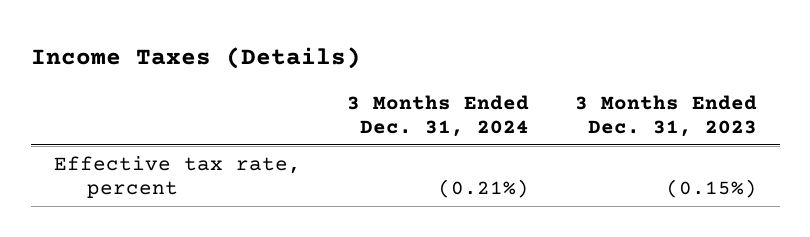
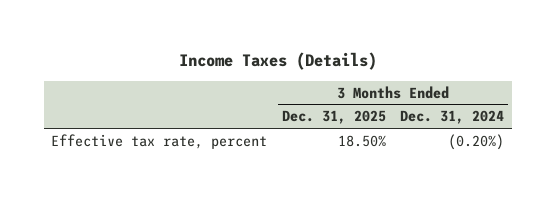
[574,94,757,138] 3 Months Ended Dec. 31, 2023 -> none
none -> [281,110,386,125] Dec. 31, 2025
[437,179,529,199] (0.21%) -> [448,133,505,150] (0.20%)

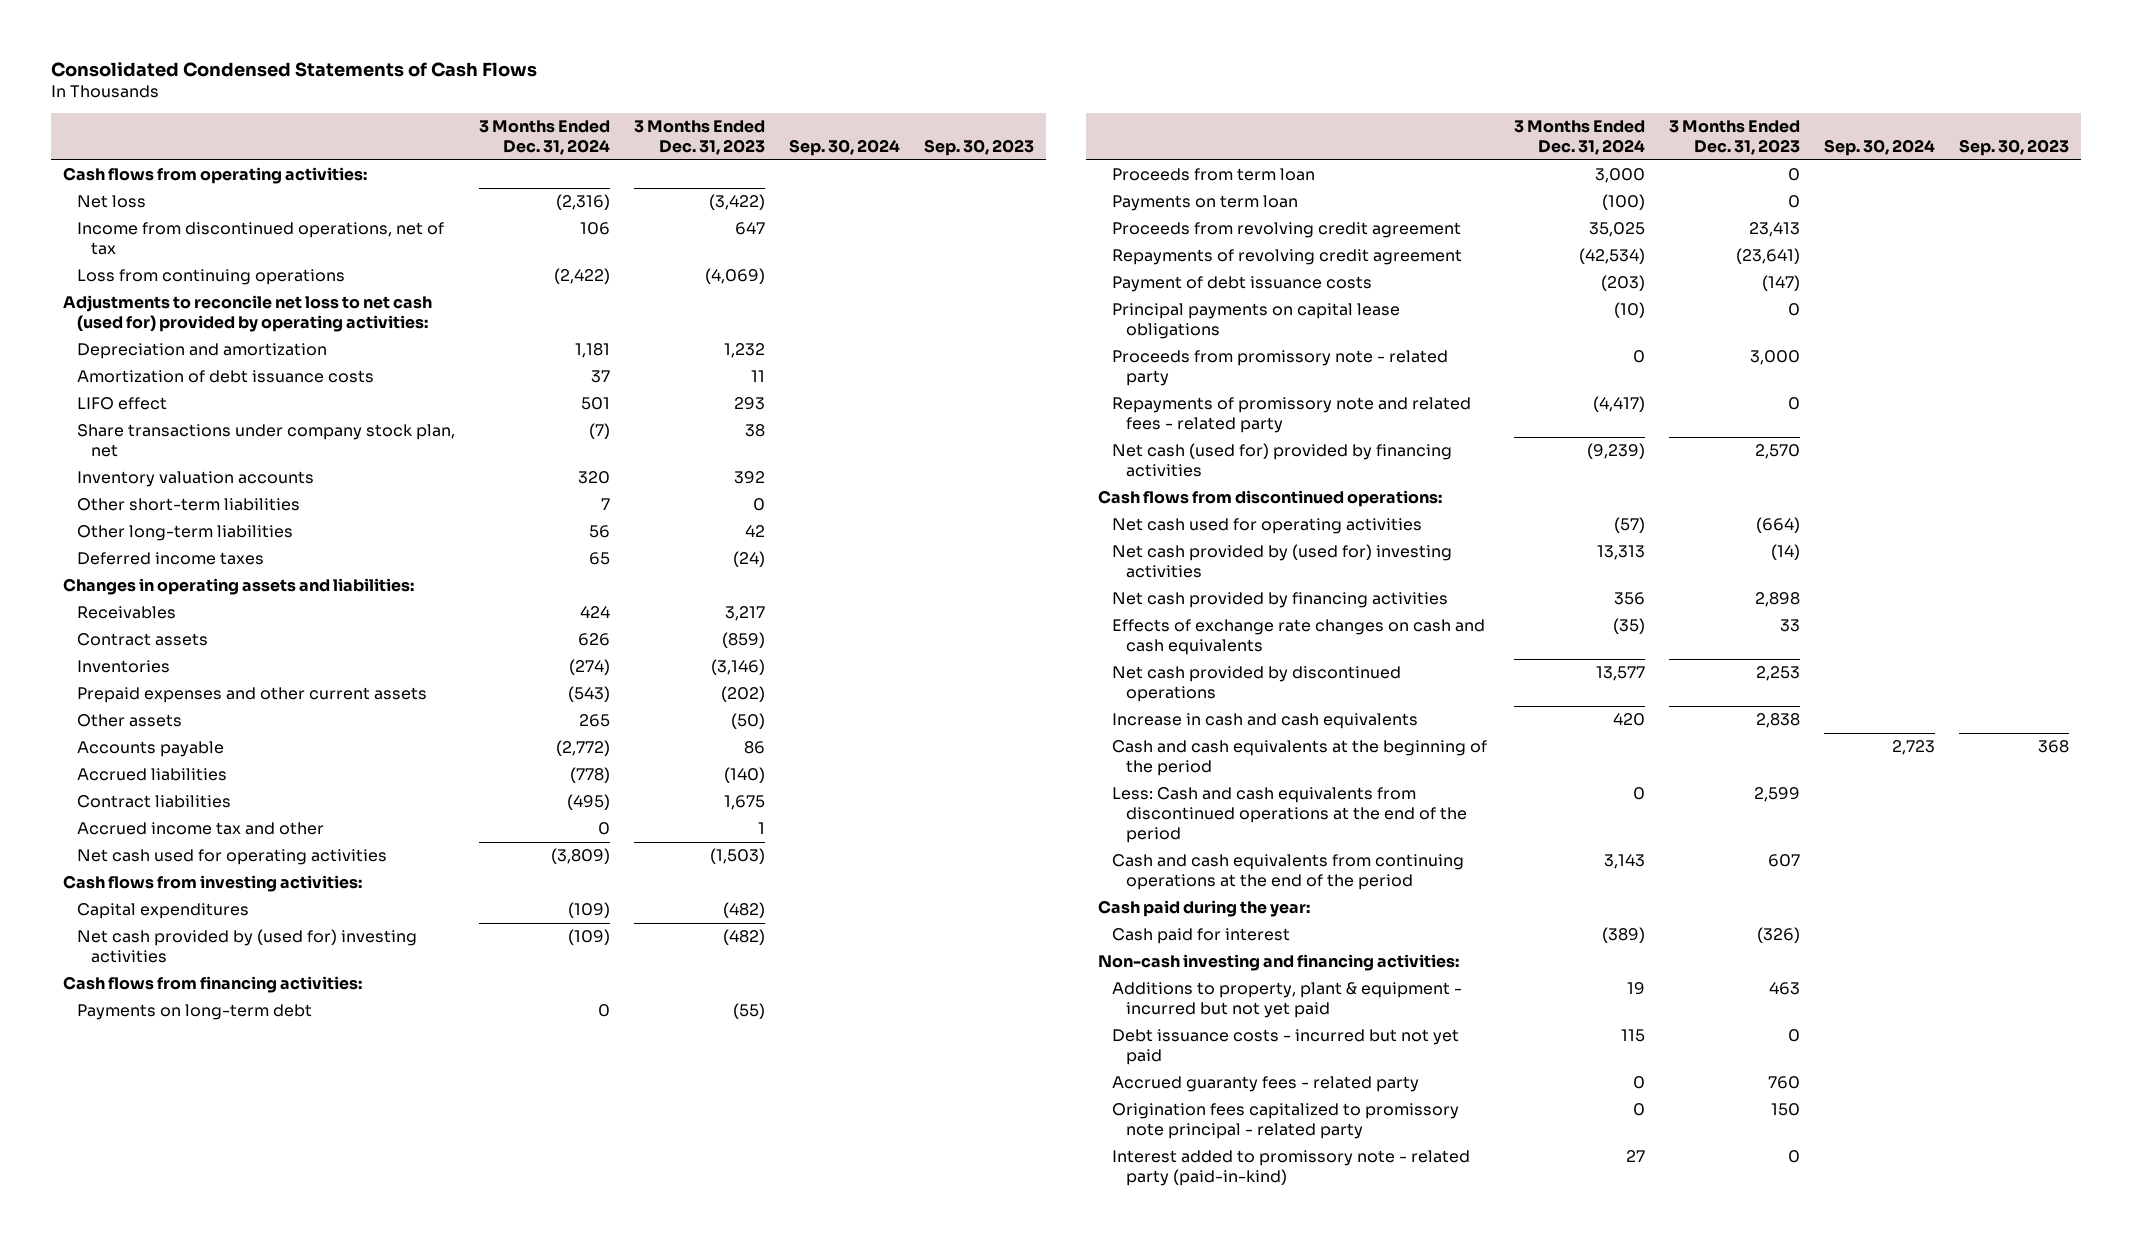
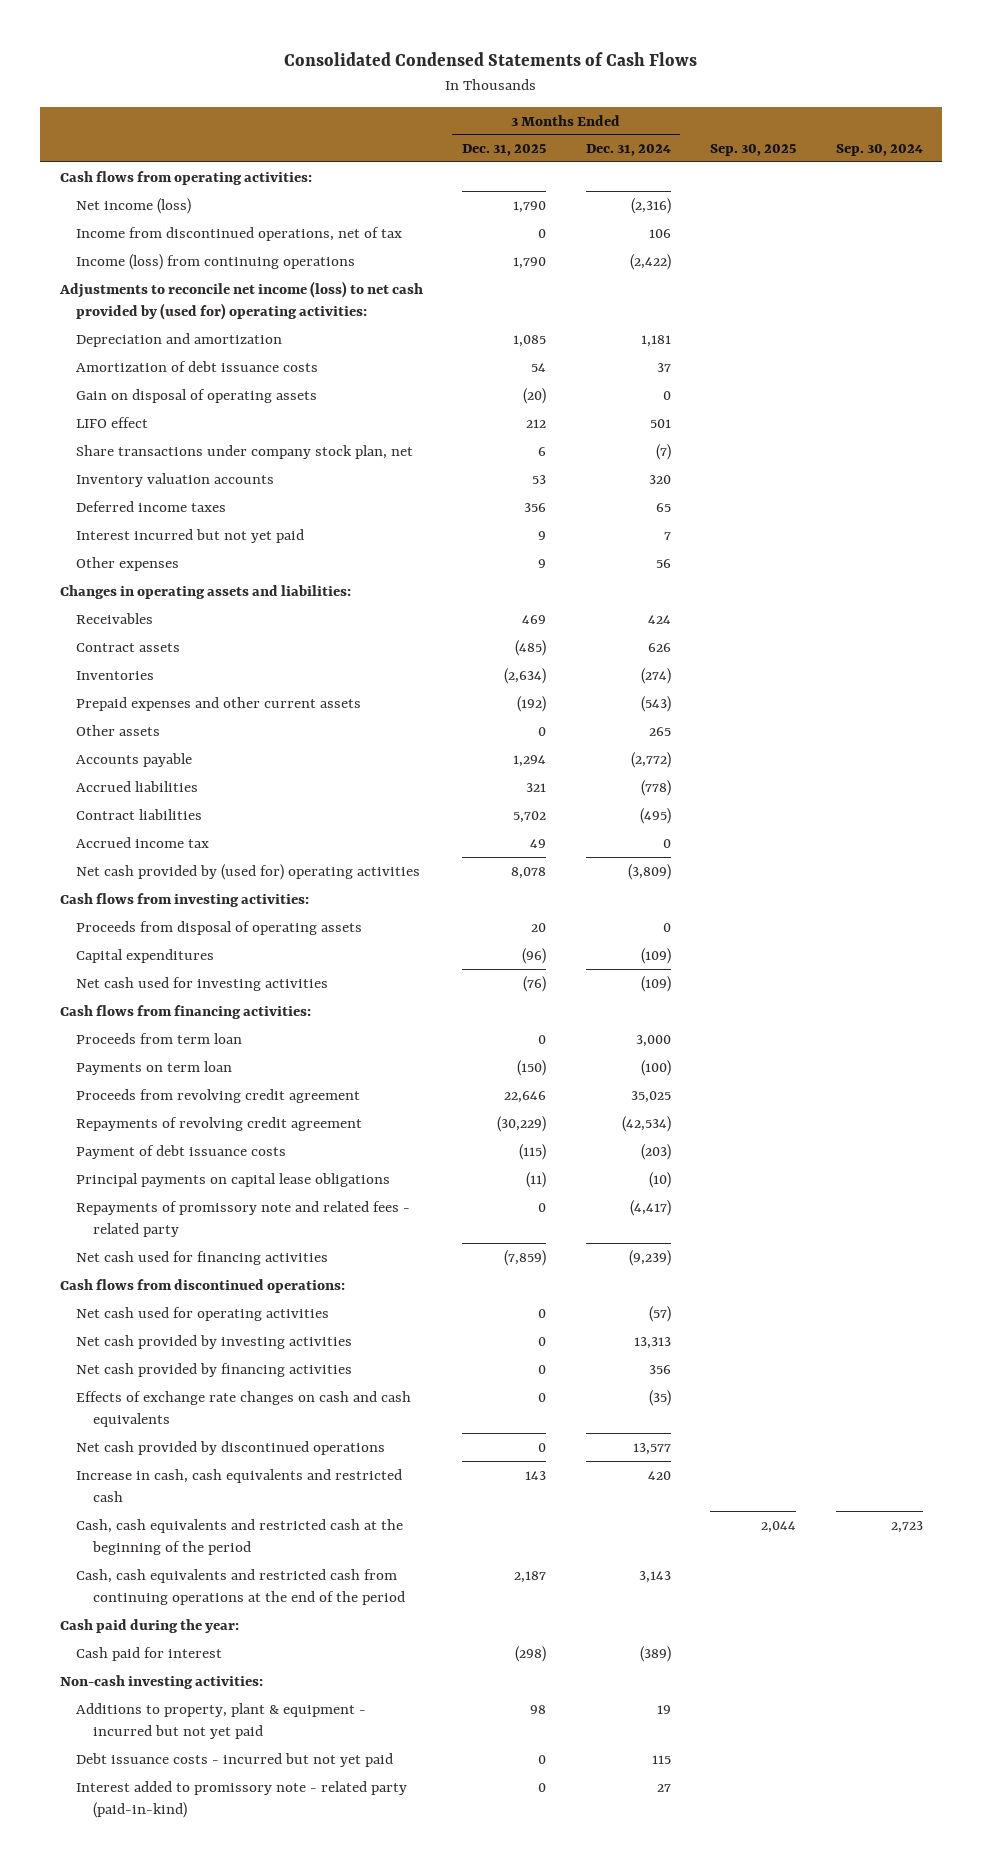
[634,120,766,156] 3 Months Ended Dec. 31, 2023 -> none
[924,139,1035,157] Sep. 30, 2023 -> none
none -> [462,144,547,157] Dec. 31, 2025
none -> [710,144,797,157] Sep. 30, 2025
[77,195,147,209] Net loss -> [76,197,192,214] Net income (loss)
[77,269,346,286] Loss from continuing operations -> [76,253,356,270] Income (loss) from continuing operations
[62,295,432,333] Adjustments to reconcile net loss to net cash (used for) provided by operating activities: -> [58,280,423,320] Adjustments to reconcile net income (loss) to net cash provided by (used for) operating activities:
none -> [76,388,318,403] Gain on disposal of operating assets
[77,498,301,512] Other short-term liabilities -> none
[77,525,294,542] Other long-term liabilities -> none
none -> [76,528,305,543] Interest incurred but not yet paid
none -> [76,556,180,571] Other expenses
[77,822,325,836] Accrued income tax and other -> [76,836,210,848] Accrued income tax
[77,849,388,866] Net cash used for operating activities -> [76,863,421,880] Net cash provided by (used for) operating activities
none -> [76,920,363,935] Proceeds from disposal of operating assets
[77,929,418,964] Net cash provided by (used for) investing activities -> [76,976,329,991] Net cash used for investing activities
[77,1004,313,1021] Payments on long-term debt -> none
[1111,350,1448,387] Proceeds from promissory note - related party -> none
[1111,443,1452,478] Net cash (used for) provided by financing activities -> [76,1250,329,1265] Net cash used for financing activities
[1111,544,1452,579] Net cash provided by (used for) investing activities -> [76,1334,353,1349] Net cash provided by investing activities
[1111,787,1467,844] Less: Cash and cash equivalents from discontinued operations at the end of the period -> none
[1111,713,1418,730] Increase in cash and cash equivalents -> [76,1468,403,1502] Increase in cash, cash equivalents and restricted cash
[1111,740,1487,777] Cash and cash equivalents at the beginning of the period -> [76,1518,404,1555] Cash, cash equivalents and restricted cash at the beginning of the period
[1111,854,1464,891] Cash and cash equivalents from continuing operations at the end of the period -> [76,1568,405,1605] Cash, cash equivalents and restricted cash from continuing operations at the end of the period
[1097,954,1459,972] Non-cash investing and financing activities: -> [59,1674,263,1689] Non-cash investing activities:
[1111,1076,1419,1093] Accrued guaranty fees - related party -> none
[1111,1103,1459,1140] Origination fees capitalized to promissory note principal - related party -> none

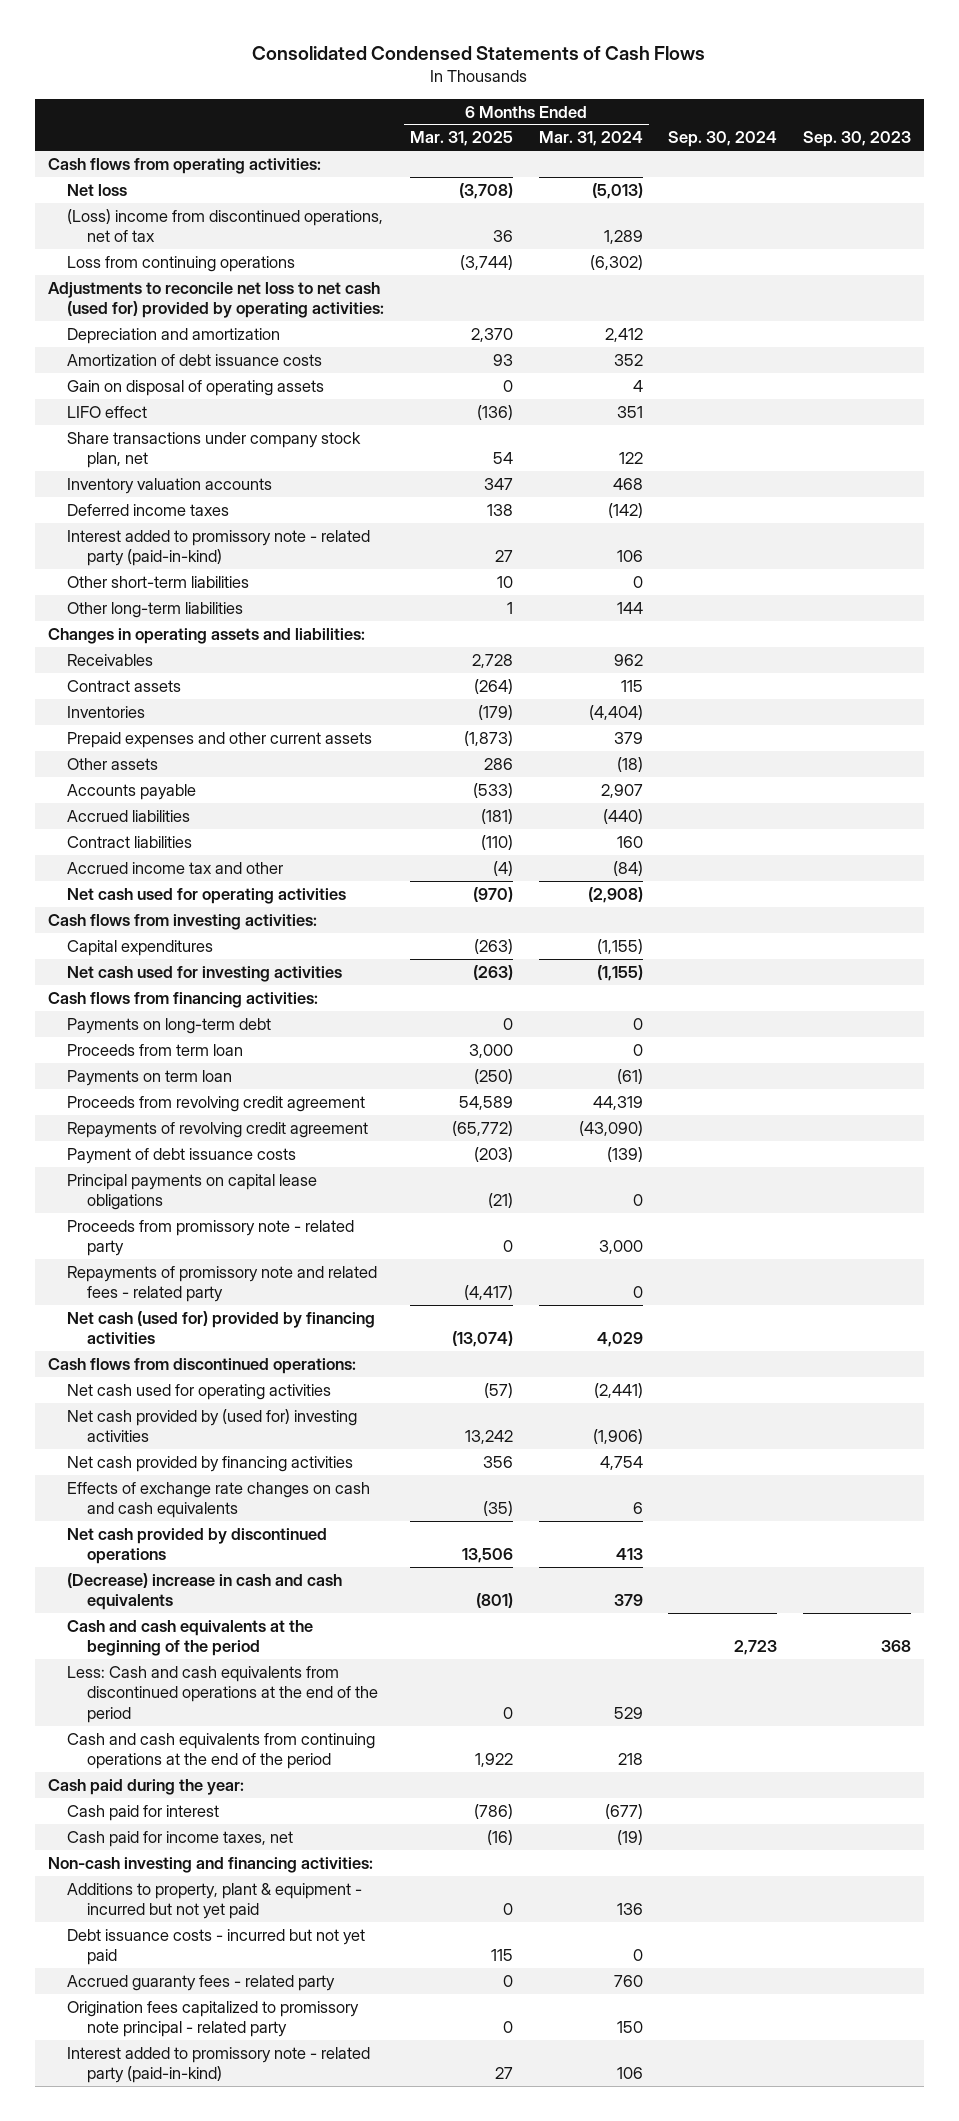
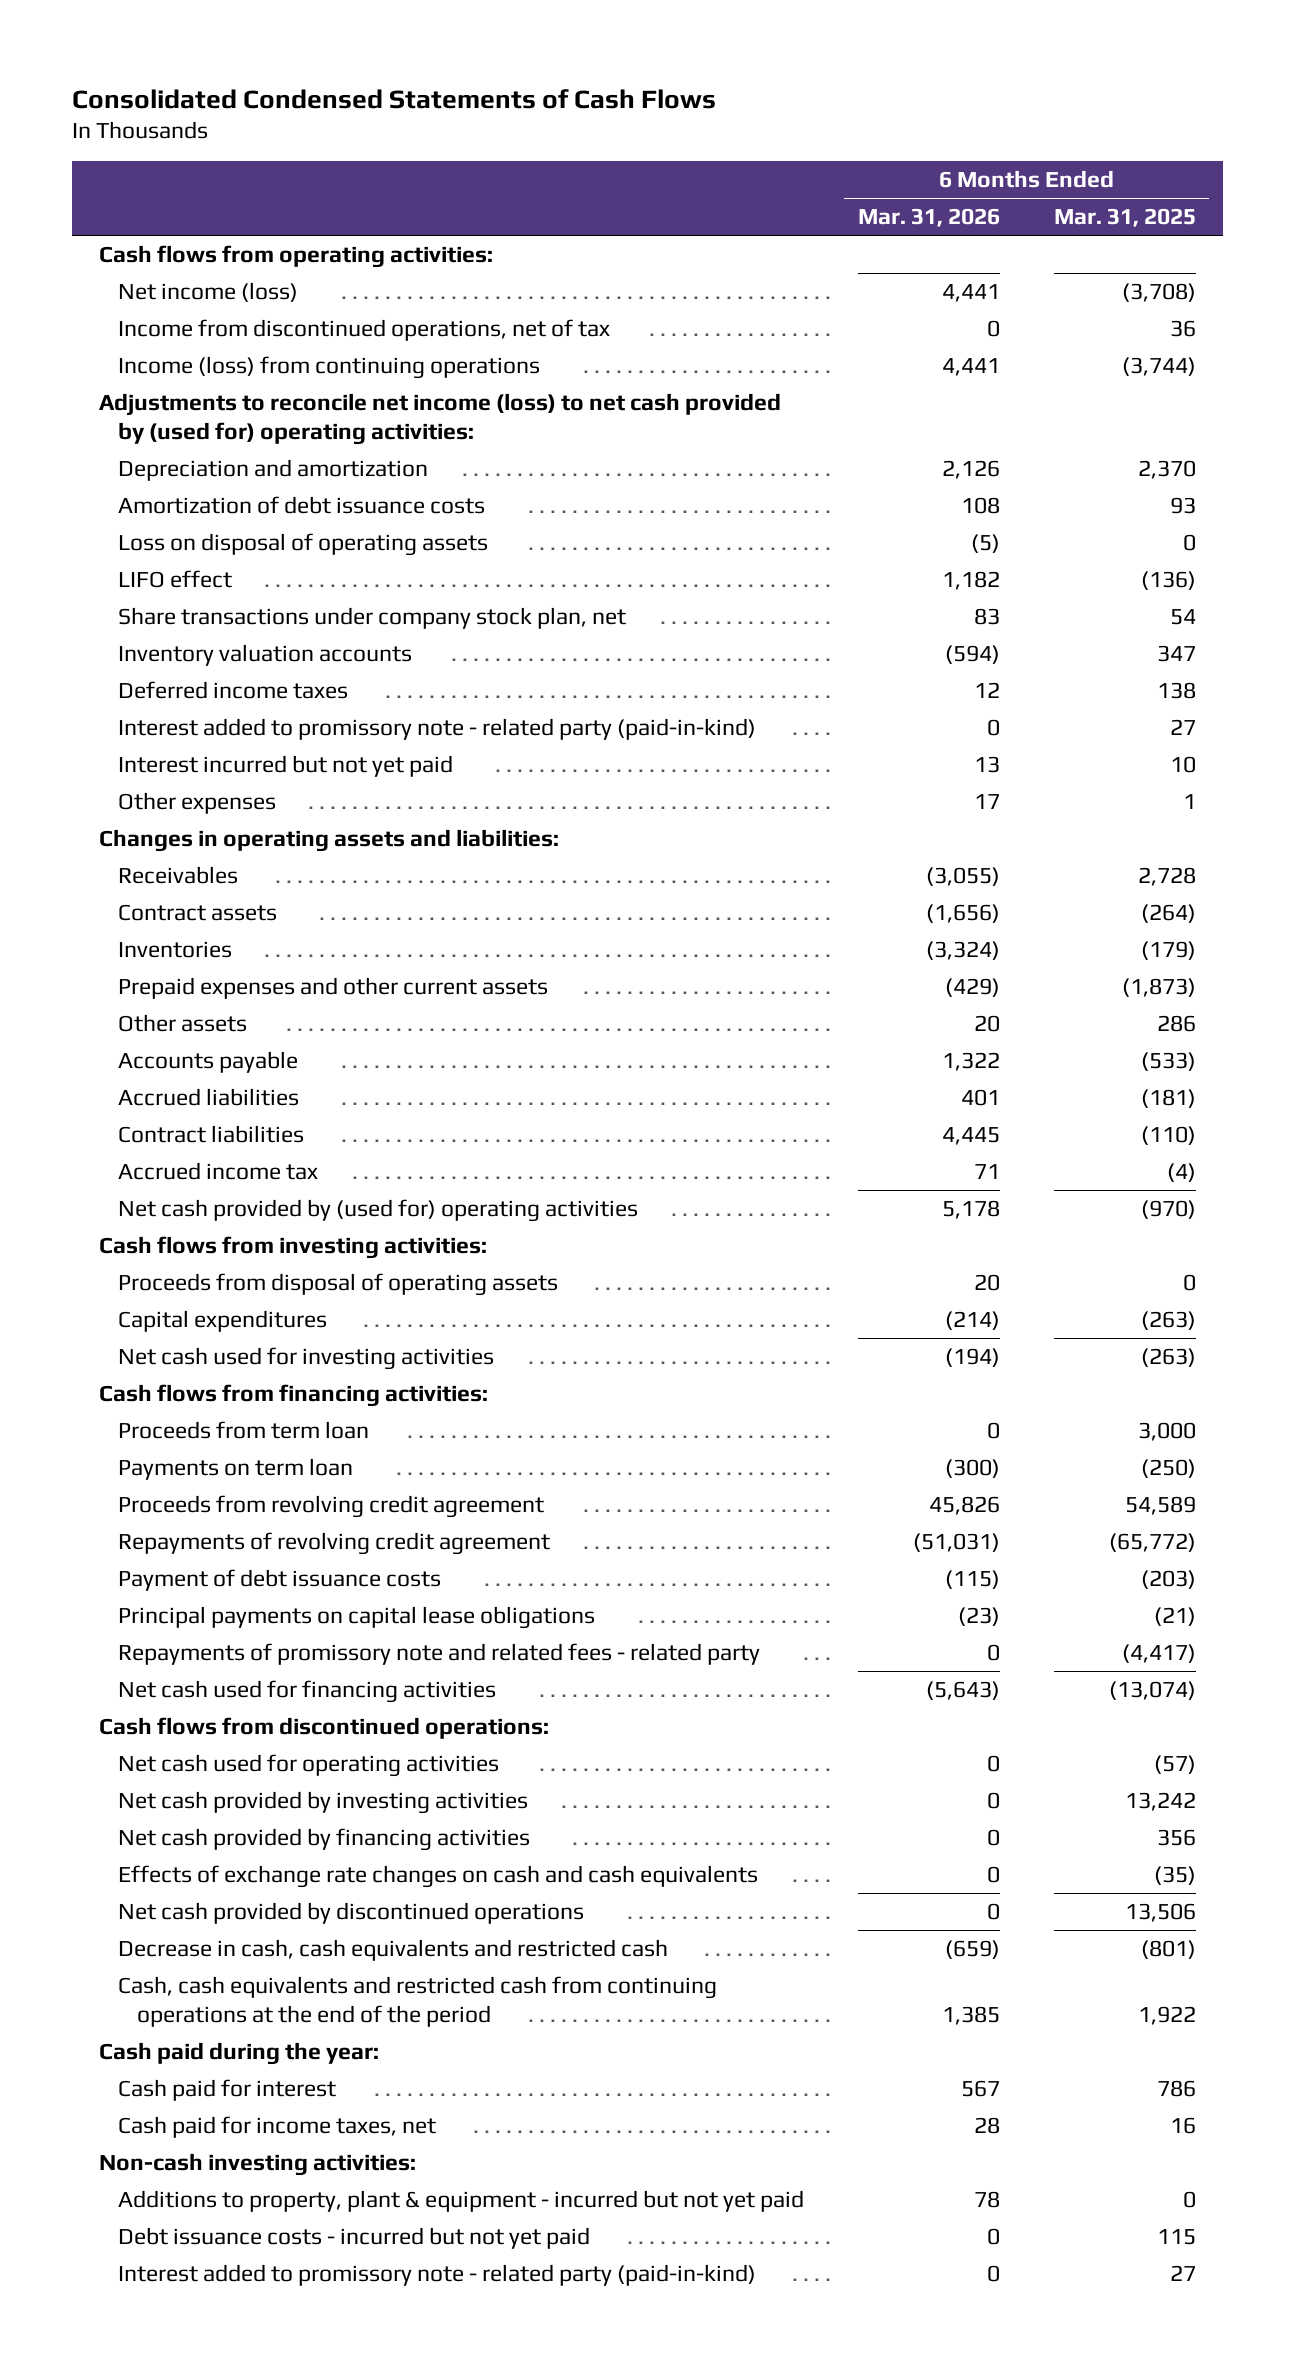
[538,131,643,147] Mar. 31, 2024 -> none
[668,131,778,148] Sep. 30, 2024 -> none
[803,131,912,148] Sep. 30, 2023 -> none
none -> [857,208,1000,228] Mar. 31, 2026
[67,183,128,196] Net loss -> [118,281,299,302] Net income (loss)
[67,208,384,243] (Loss) income from discontinued operations, net of tax -> [118,318,611,341] Income from discontinued operations, net of tax
[67,255,296,272] Loss from continuing operations -> [118,355,541,379] Income (loss) from continuing operations
[47,281,385,319] Adjustments to reconcile net loss to net cash (used for) provided by operating activities: -> [98,392,781,446] Adjustments to reconcile net income (loss) to net cash provided by (used for) operating activities:
[67,379,325,396] Gain on disposal of operating assets -> [118,532,489,556] Loss on disposal of operating assets
[67,575,250,588] Other short-term liabilities -> none
[67,601,244,618] Other long-term liabilities -> none
none -> [118,754,454,777] Interest incurred but not yet paid
none -> [118,791,277,814] Other expenses
[67,861,284,874] Accrued income tax and other -> [118,1161,319,1180] Accrued income tax
[67,887,347,904] Net cash used for operating activities -> [118,1198,639,1222] Net cash provided by (used for) operating activities
none -> [118,1272,559,1296] Proceeds from disposal of operating assets
[67,1017,272,1034] Payments on long-term debt -> none
[67,1219,355,1257] Proceeds from promissory note - related party -> none
[67,1310,376,1345] Net cash (used for) provided by financing activities -> [118,1679,497,1703] Net cash used for financing activities
[67,1408,358,1443] Net cash provided by (used for) investing activities -> [118,1790,529,1814] Net cash provided by investing activities
[67,1619,314,1657] Cash and cash equivalents at the beginning of the period -> none
[67,1665,378,1723] Less: Cash and cash equivalents from discontinued operations at the end of the period -> none
[67,1572,343,1611] (Decrease) increase in cash and cash equivalents -> [118,1938,669,1961] Decrease in cash, cash equivalents and restricted cash
[67,1732,376,1770] Cash and cash equivalents from continuing operations at the end of the period -> [118,1975,718,2028] Cash, cash equivalents and restricted cash from continuing operations at the end of the period
[473,1803,513,1819] (786) -> [1156,2079,1196,2097] 786
[486,1829,513,1845] (16) -> [1169,2116,1196,2134] 16
[47,1856,373,1873] Non-cash investing and financing activities: -> [98,2152,416,2176] Non-cash investing activities:
[67,1974,336,1991] Accrued guaranty fees - related party -> none
[67,2000,360,2038] Origination fees capitalized to promissory note principal - related party -> none

